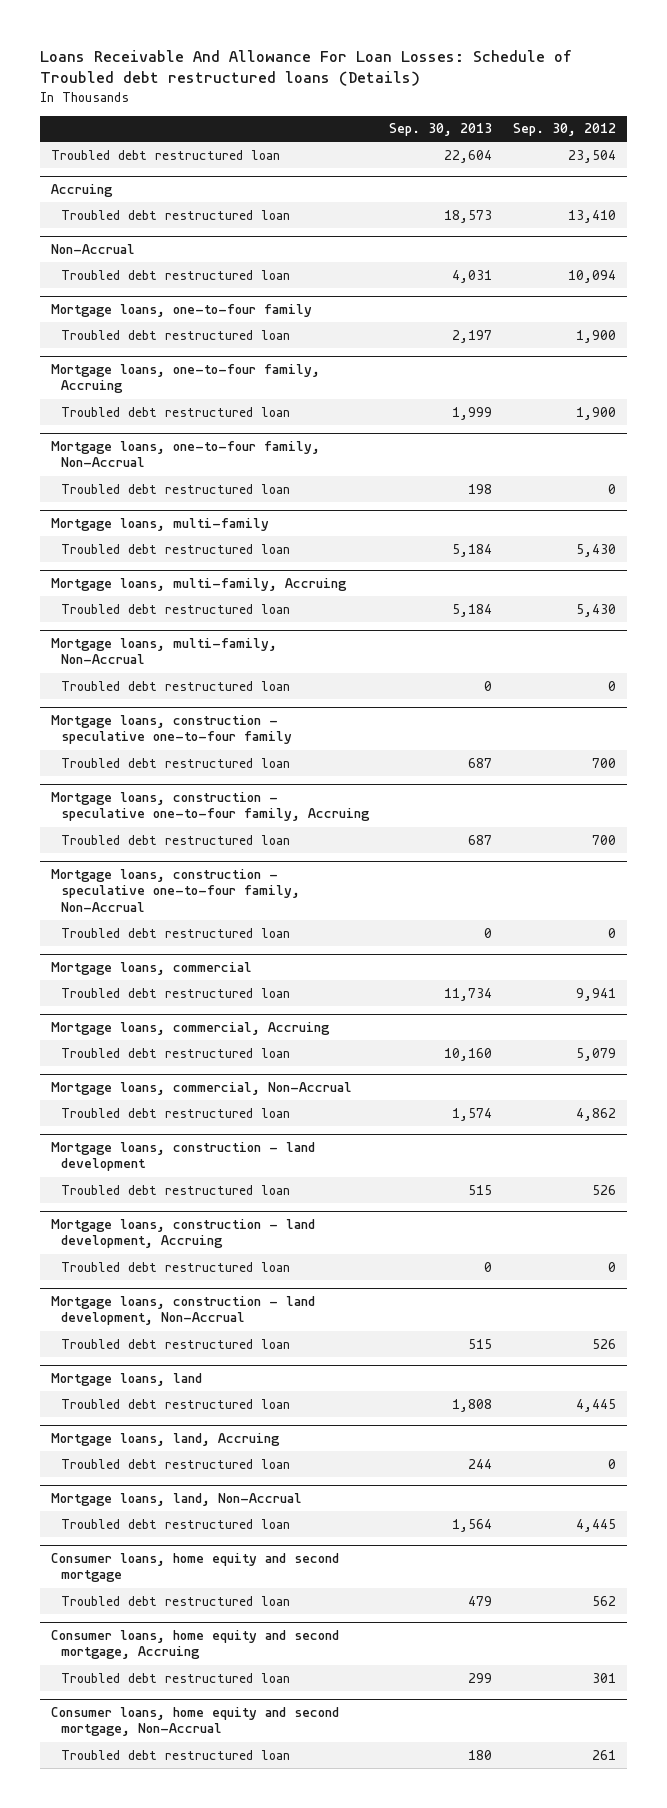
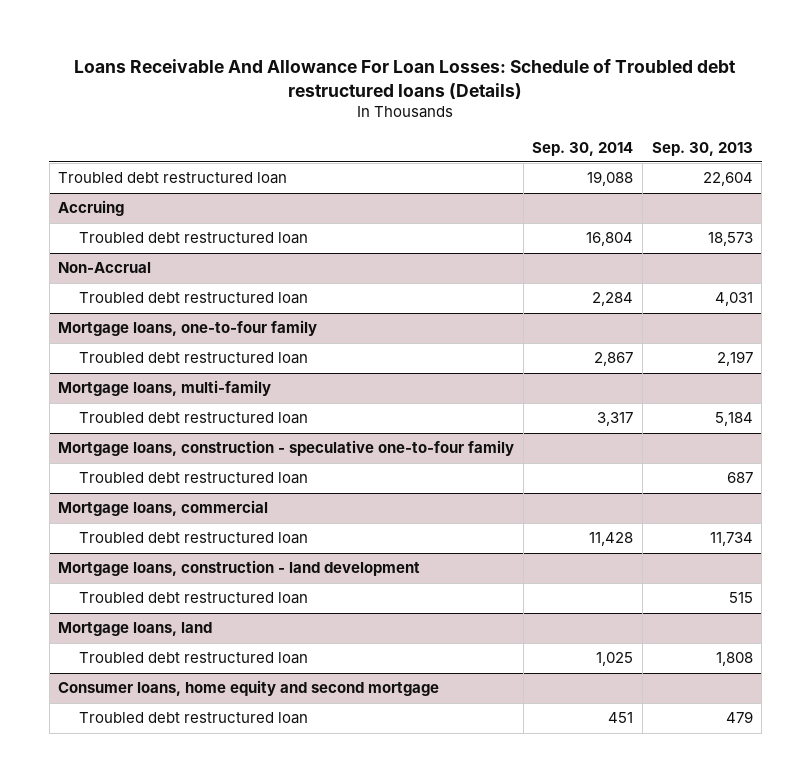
[513,123,617,137] Sep. 30, 2012 -> none
none -> [532,141,634,156] Sep. 30, 2014
[50,363,320,394] Mortgage loans, one-to-four family, Accruing -> none
[60,406,290,417] Troubled debt restructured loan -> none
[50,440,320,468] Mortgage loans, one-to-four family, Non-Accrual -> none
[60,483,290,494] Troubled debt restructured loan -> none
[50,577,347,591] Mortgage loans, multi-family, Accruing -> none
[60,603,290,614] Troubled debt restructured loan -> none
[50,637,277,665] Mortgage loans, multi-family, Non-Accrual -> none
[60,680,290,691] Troubled debt restructured loan -> none
[50,791,370,822] Mortgage loans, construction - speculative one-to-four family, Accruing -> none
[60,834,290,845] Troubled debt restructured loan -> none
[50,868,300,913] Mortgage loans, construction - speculative one-to-four family, Non-Accrual -> none
[60,927,290,938] Troubled debt restructured loan -> none
[50,1021,330,1035] Mortgage loans, commercial, Accruing -> none
[60,1047,290,1058] Troubled debt restructured loan -> none
[50,1081,352,1095] Mortgage loans, commercial, Non-Accrual -> none
[60,1107,290,1118] Troubled debt restructured loan -> none
[50,1218,315,1249] Mortgage loans, construction - land development, Accruing -> none
[60,1261,290,1272] Troubled debt restructured loan -> none
[50,1295,315,1326] Mortgage loans, construction - land development, Non-Accrual -> none
[60,1338,290,1349] Troubled debt restructured loan -> none
[50,1432,280,1446] Mortgage loans, land, Accruing -> none
[60,1458,290,1469] Troubled debt restructured loan -> none
[50,1492,302,1506] Mortgage loans, land, Non-Accrual -> none
[60,1518,290,1529] Troubled debt restructured loan -> none
[50,1629,339,1660] Consumer loans, home equity and second mortgage, Accruing -> none
[60,1672,290,1683] Troubled debt restructured loan -> none
[50,1706,339,1737] Consumer loans, home equity and second mortgage, Non-Accrual -> none
[60,1749,290,1760] Troubled debt restructured loan -> none

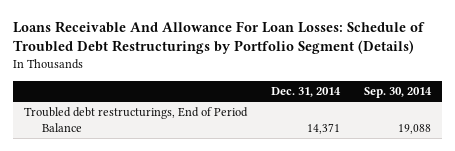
[74,58,737,99] Loans Receivable And Allowance For Loan Losses: Schedule of Troubled debt restructured loans (Details) -> [12,20,425,55] Loans Receivable And Allowance For Loan Losses: Schedule of Troubled Debt Restructurings by Portfolio Segment (Details)
[651,141,753,156] Sep. 30, 2013 -> none
none -> [270,86,341,97] Dec. 31, 2014
[58,200,125,217] Accruing -> none
[79,232,309,245] Troubled debt restructured loan -> none
[58,262,152,274] Non-Accrual -> none
[79,292,309,305] Troubled debt restructured loan -> none
[58,320,318,337] Mortgage loans, one-to-four family -> none
[79,352,309,365] Troubled debt restructured loan -> none
[58,380,272,397] Mortgage loans, multi-family -> none
[79,412,309,425] Troubled debt restructured loan -> none
[58,440,515,457] Mortgage loans, construction - speculative one-to-four family -> none
[79,472,309,485] Troubled debt restructured loan -> none
[58,500,269,517] Mortgage loans, commercial -> none
[79,532,309,545] Troubled debt restructured loan -> none
[58,560,421,577] Mortgage loans, construction - land development -> none
[79,592,309,605] Troubled debt restructured loan -> none
[58,622,213,637] Mortgage loans, land -> none
[79,652,309,665] Troubled debt restructured loan -> none
[58,680,440,697] Consumer loans, home equity and second mortgage -> none
[79,712,309,725] Troubled debt restructured loan -> none
[58,172,288,185] Troubled debt restructured loan -> [24,107,249,132] Troubled debt restructurings, End of Period Balance

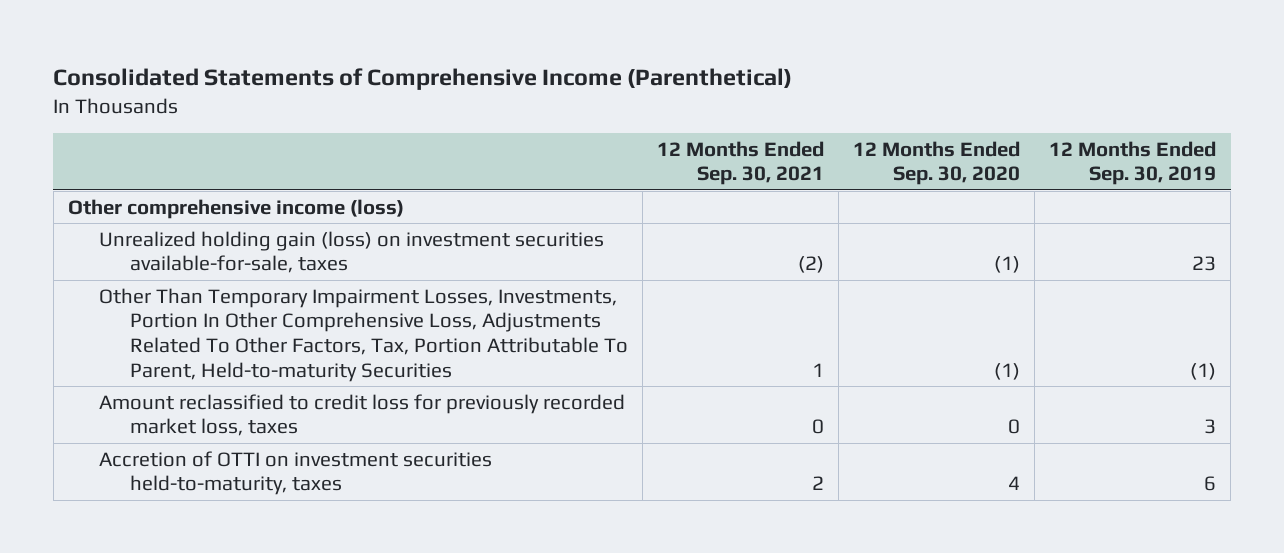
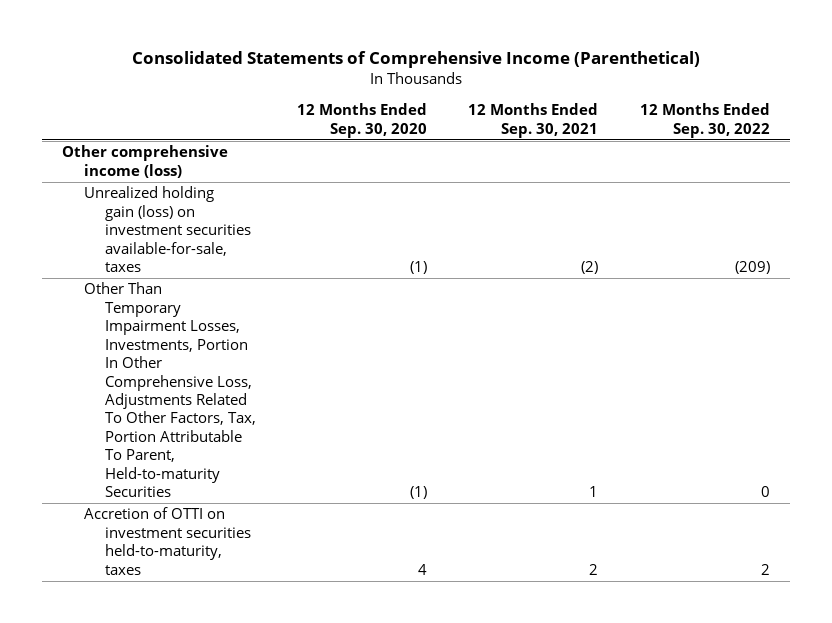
[1049,140,1217,186] 12 Months Ended Sep. 30, 2019 -> none
none -> [639,103,770,138] 12 Months Ended Sep. 30, 2022
[98,393,625,437] Amount reclassified to credit loss for previously recorded market loss, taxes -> none

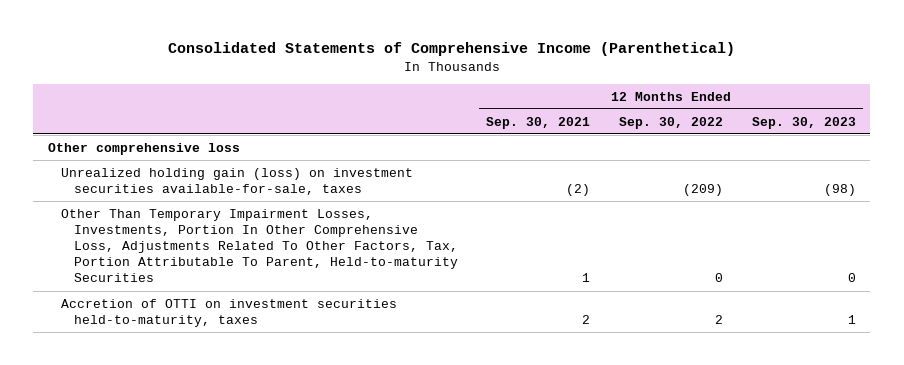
[297,103,428,138] 12 Months Ended Sep. 30, 2020 -> none
none -> [751,116,856,129] Sep. 30, 2023
[62,145,229,178] Other comprehensive income (loss) -> [47,142,240,155] Other comprehensive loss

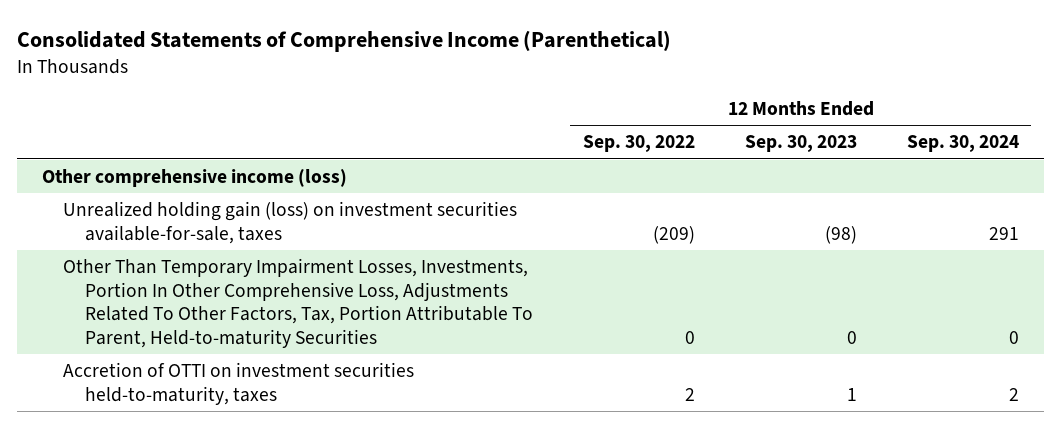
[486,116,591,129] Sep. 30, 2021 -> none
none -> [906,135,1019,153] Sep. 30, 2024
[47,142,240,155] Other comprehensive loss -> [41,169,347,188] Other comprehensive income (loss)

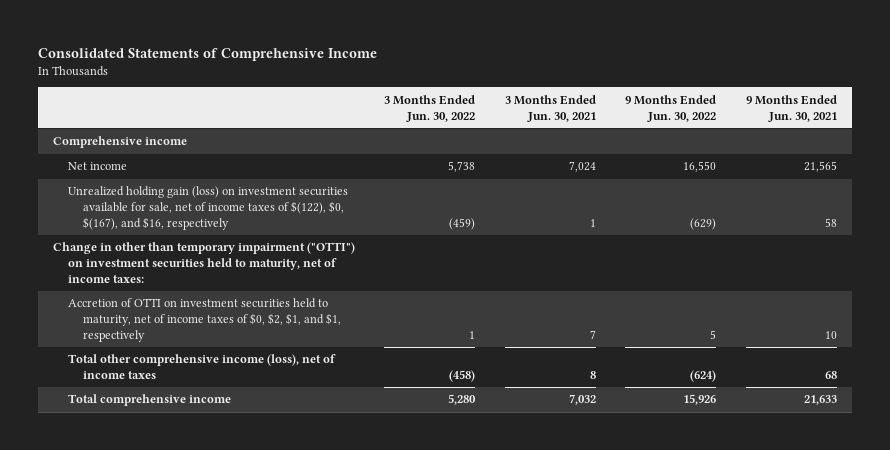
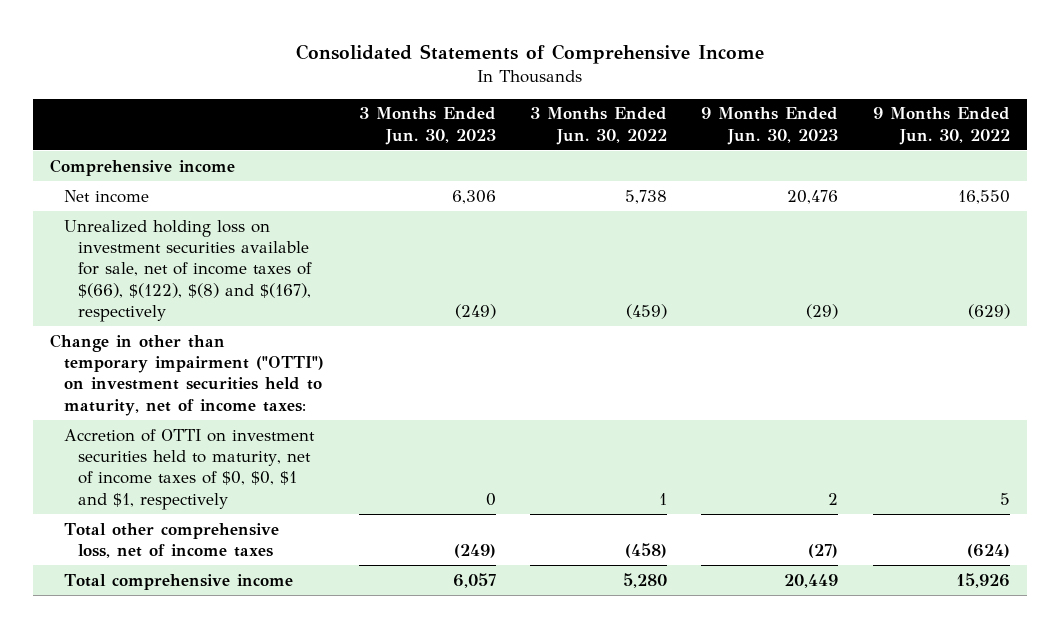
[504,94,596,122] 3 Months Ended Jun. 30, 2021 -> none
[745,94,837,122] 9 Months Ended Jun. 30, 2021 -> none
none -> [358,107,496,145] 3 Months Ended Jun. 30, 2023
none -> [701,107,839,145] 9 Months Ended Jun. 30, 2023
[67,186,348,230] Unrealized holding gain (loss) on investment securities available for sale, net of income taxes of $(122), $0, $(167), and $16, respectively -> [64,219,312,323] Unrealized holding loss on investment securities available for sale, net of income taxes of $(66), $(122), $(8) and $(167), respectively
[67,298,341,342] Accretion of OTTI on investment securities held to maturity, net of income taxes of $0, $2, $1, and $1, respectively -> [64,428,316,510] Accretion of OTTI on investment securities held to maturity, net of income taxes of $0, $0, $1 and $1, respectively
[67,354,336,380] Total other comprehensive income (loss), net of income taxes -> [64,522,280,559] Total other comprehensive loss, net of income taxes

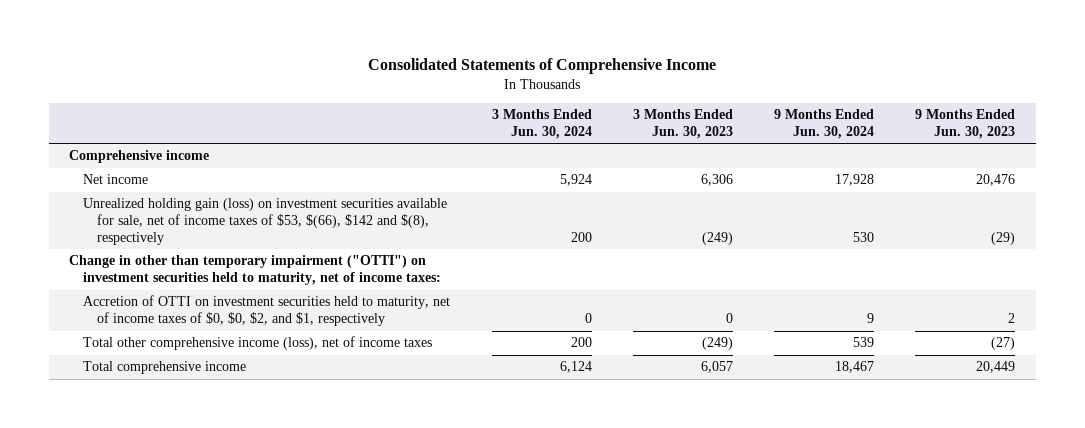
[529,107,667,145] 3 Months Ended Jun. 30, 2022 -> none
[872,107,1010,145] 9 Months Ended Jun. 30, 2022 -> none
none -> [491,109,592,140] 3 Months Ended Jun. 30, 2024
none -> [774,109,875,140] 9 Months Ended Jun. 30, 2024
[64,219,312,323] Unrealized holding loss on investment securities available for sale, net of income taxes of $(66), $(122), $(8) and $(167), respectively -> [83,198,448,245] Unrealized holding gain (loss) on investment securities available for sale, net of income taxes of $53, $(66), $142 and $(8), respectively
[64,428,316,510] Accretion of OTTI on investment securities held to maturity, net of income taxes of $0, $0, $1 and $1, respectively -> [83,295,451,327] Accretion of OTTI on investment securities held to maturity, net of income taxes of $0, $0, $2, and $1, respectively
[64,522,280,559] Total other comprehensive loss, net of income taxes -> [83,336,433,351] Total other comprehensive income (loss), net of income taxes

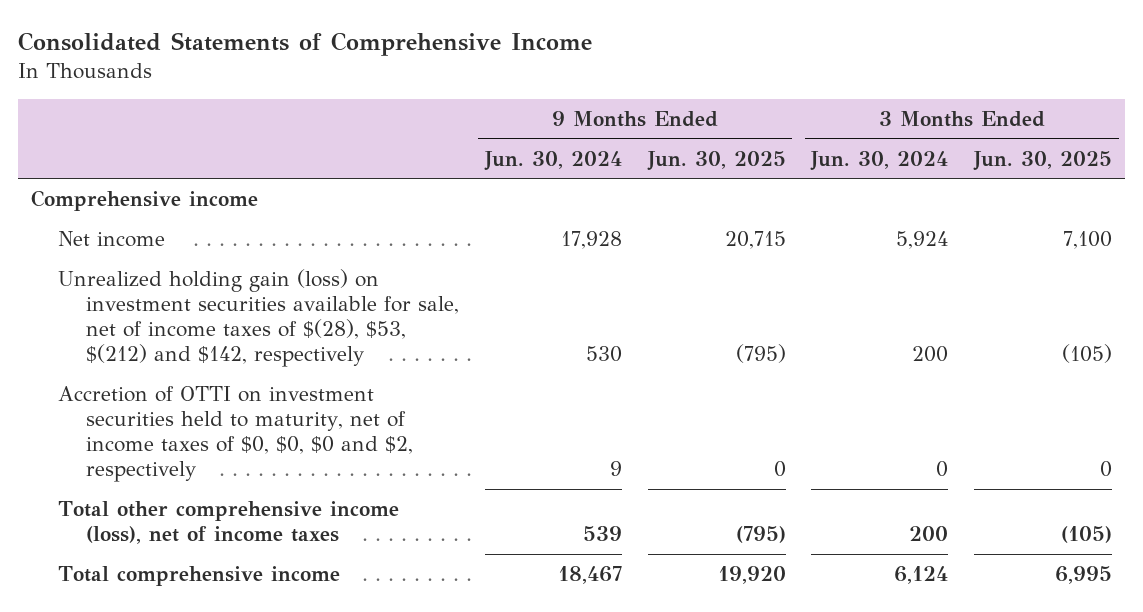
[632,109,733,140] 3 Months Ended Jun. 30, 2023 -> none
[915,109,1016,140] 9 Months Ended Jun. 30, 2023 -> none
none -> [646,150,786,171] Jun. 30, 2025
none -> [973,150,1113,171] Jun. 30, 2025
[69,255,442,286] Change in other than temporary impairment ("OTTI") on investment securities held to maturity, net of income taxes: -> none
[83,198,448,245] Unrealized holding gain (loss) on investment securities available for sale, net of income taxes of $53, $(66), $142 and $(8), respectively -> [58,268,459,368] Unrealized holding gain (loss) on investment securities available for sale, net of income taxes of $(28), $53, $(212) and $142, respectively
[83,295,451,327] Accretion of OTTI on investment securities held to maturity, net of income taxes of $0, $0, $2, and $1, respectively -> [58,385,413,483] Accretion of OTTI on investment securities held to maturity, net of income taxes of $0, $0, $0 and $2, respectively

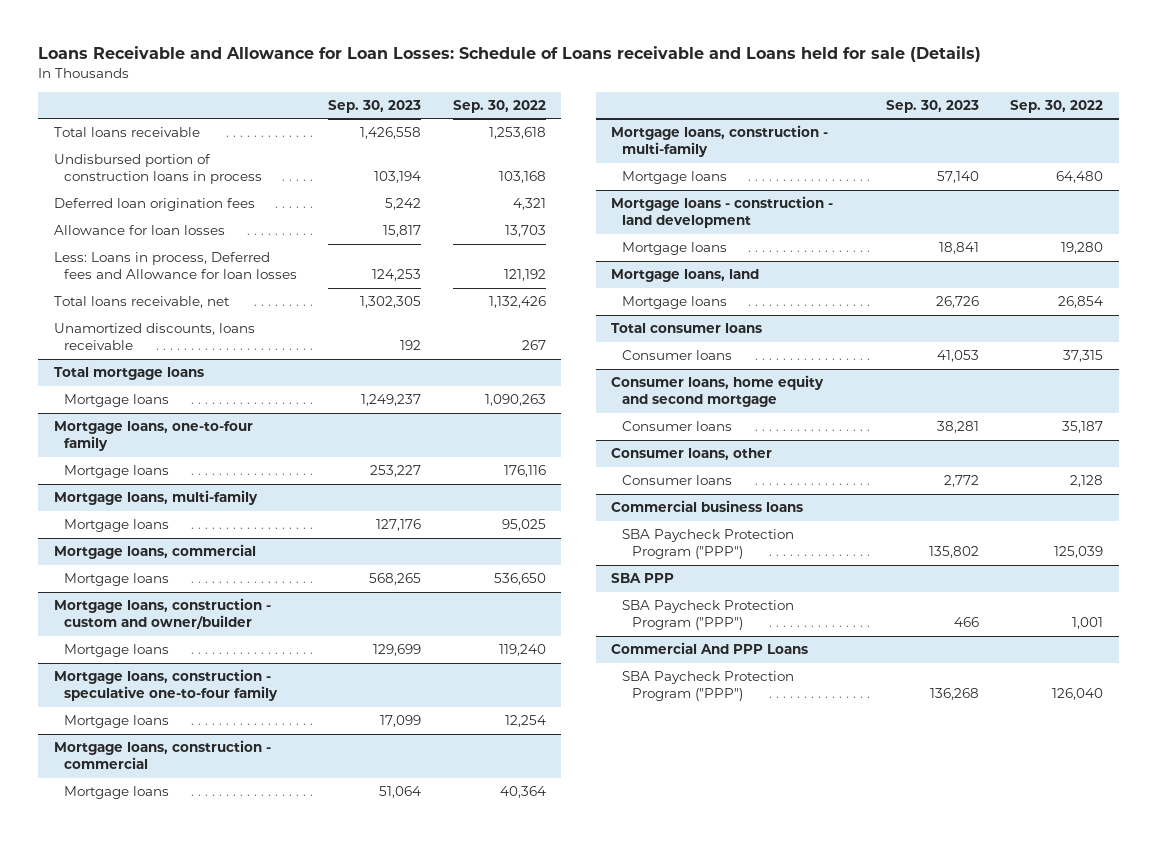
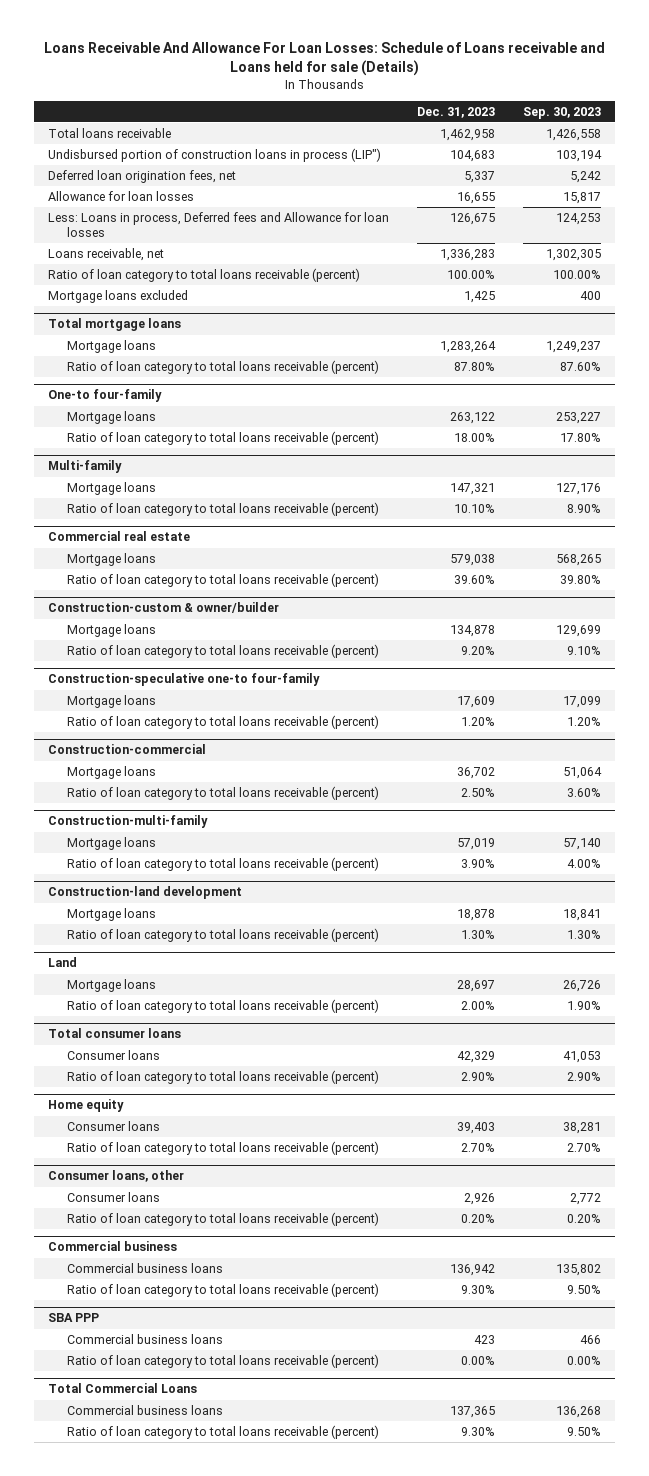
[38,46,982,63] Loans Receivable and Allowance for Loan Losses: Schedule of Loans receivable and Loans held for sale (Details) -> [43,42,605,77] Loans Receivable And Allowance For Loan Losses: Schedule of Loans receivable and Loans held for sale (Details)
[452,99,546,113] Sep. 30, 2022 -> none
none -> [417,106,496,118] Dec. 31, 2023
[53,154,263,185] Undisbursed portion of construction loans in process -> [47,147,381,162] Undisbursed portion of construction loans in process (LIP")
[53,198,255,212] Deferred loan origination fees -> [47,169,236,183] Deferred loan origination fees, net
[53,323,255,351] Unamortized discounts, loans receivable -> none
[53,296,230,309] Total loans receivable, net -> [47,247,164,261] Loans receivable, net
none -> [47,267,360,282] Ratio of loan category to total loans receivable (percent)
none -> [47,289,188,303] Mortgage loans excluded
none -> [67,359,380,374] Ratio of loan category to total loans receivable (percent)
[53,421,253,452] Mortgage loans, one-to-four family -> [47,389,162,403] One-to four-family
none -> [67,430,380,445] Ratio of loan category to total loans receivable (percent)
[53,490,258,506] Mortgage loans, multi-family -> [47,460,122,474] Multi-family
none -> [67,501,380,516] Ratio of loan category to total loans receivable (percent)
[53,544,256,560] Mortgage loans, commercial -> [47,531,190,542] Commercial real estate
none -> [67,572,380,587] Ratio of loan category to total loans receivable (percent)
[53,598,271,630] Mortgage loans, construction - custom and owner/builder -> [47,602,279,614] Construction-custom & owner/builder
none -> [67,643,380,658] Ratio of loan category to total loans receivable (percent)
[53,669,279,702] Mortgage loans, construction - speculative one-to-four family -> [47,673,320,687] Construction-speculative one-to four-family
none -> [67,714,380,729] Ratio of loan category to total loans receivable (percent)
[53,740,271,770] Mortgage loans, construction - commercial -> [47,744,206,755] Construction-commercial
none -> [67,785,380,800] Ratio of loan category to total loans receivable (percent)
[611,125,829,158] Mortgage loans, construction - multi-family -> [47,815,208,829] Construction-multi-family
none -> [67,856,380,871] Ratio of loan category to total loans receivable (percent)
[611,196,834,229] Mortgage loans - construction - land development -> [47,886,242,900] Construction-land development
none -> [67,927,380,942] Ratio of loan category to total loans receivable (percent)
[611,269,760,283] Mortgage loans, land -> [47,957,77,968] Land
none -> [67,998,380,1013] Ratio of loan category to total loans receivable (percent)
none -> [67,1069,380,1084] Ratio of loan category to total loans receivable (percent)
[611,375,825,408] Consumer loans, home equity and second mortgage -> [47,1099,124,1113] Home equity
none -> [67,1140,380,1155] Ratio of loan category to total loans receivable (percent)
none -> [67,1211,380,1226] Ratio of loan category to total loans receivable (percent)
[611,500,804,513] Commercial business loans -> [47,1241,177,1252] Commercial business
[621,529,794,560] SBA Paycheck Protection Program ("PPP") -> [67,1262,224,1273] Commercial business loans
none -> [67,1282,380,1297] Ratio of loan category to total loans receivable (percent)
[621,600,794,631] SBA Paycheck Protection Program ("PPP") -> [67,1333,224,1344] Commercial business loans
none -> [67,1353,380,1368] Ratio of loan category to total loans receivable (percent)
[611,642,809,655] Commercial And PPP Loans -> [47,1383,197,1394] Total Commercial Loans
[621,671,794,702] SBA Paycheck Protection Program ("PPP") -> [67,1404,224,1415] Commercial business loans
none -> [67,1424,380,1439] Ratio of loan category to total loans receivable (percent)

